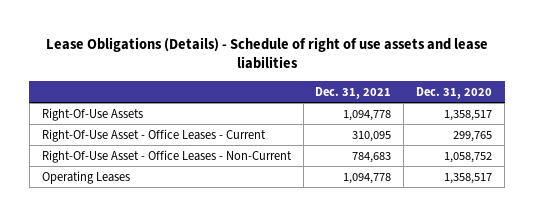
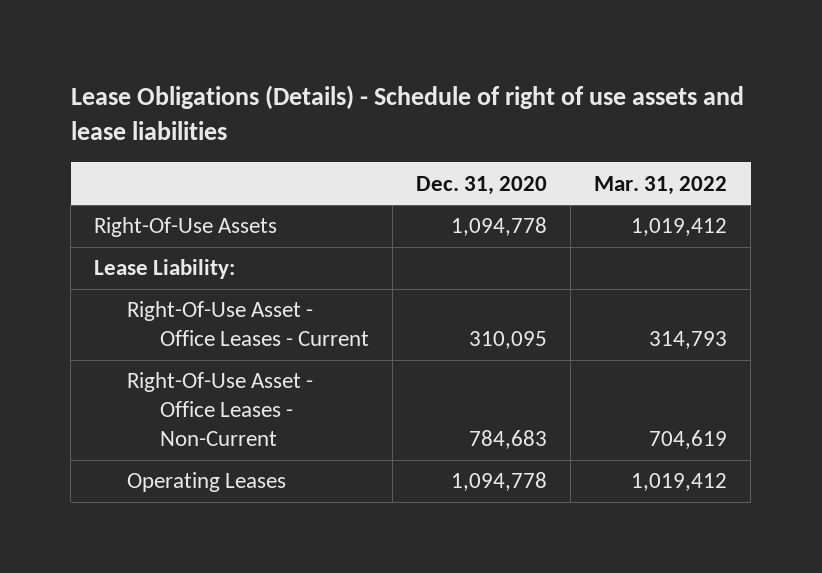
[315,86,392,99] Dec. 31, 2021 -> none
none -> [594,175,728,195] Mar. 31, 2022
[444,109,493,121] 1,358,517 -> [450,217,547,237] 1,094,778
none -> [94,259,236,280] Lease Liability:
[453,130,493,142] 299,765 -> [468,331,547,350] 310,095
[444,151,493,163] 1,058,752 -> [468,430,547,450] 784,683
[444,172,493,184] 1,358,517 -> [450,472,547,492] 1,094,778

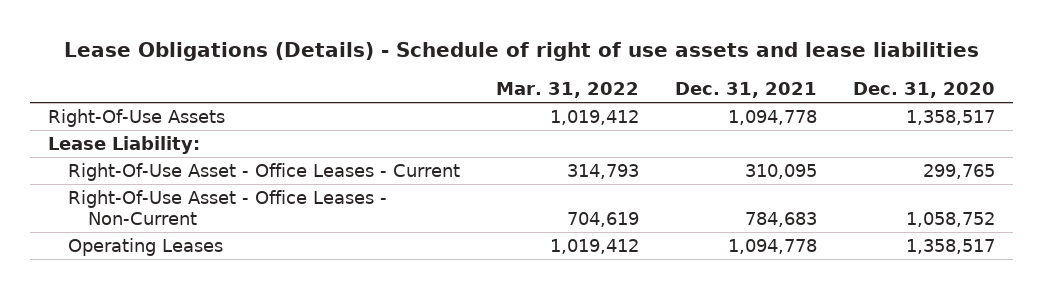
none -> [675,81,818,98] Dec. 31, 2021
[450,217,547,237] 1,094,778 -> [906,110,996,126] 1,358,517
[468,331,547,350] 310,095 -> [923,164,996,180] 299,765
[468,430,547,450] 784,683 -> [906,211,996,227] 1,058,752
[450,472,547,492] 1,094,778 -> [906,239,996,255] 1,358,517

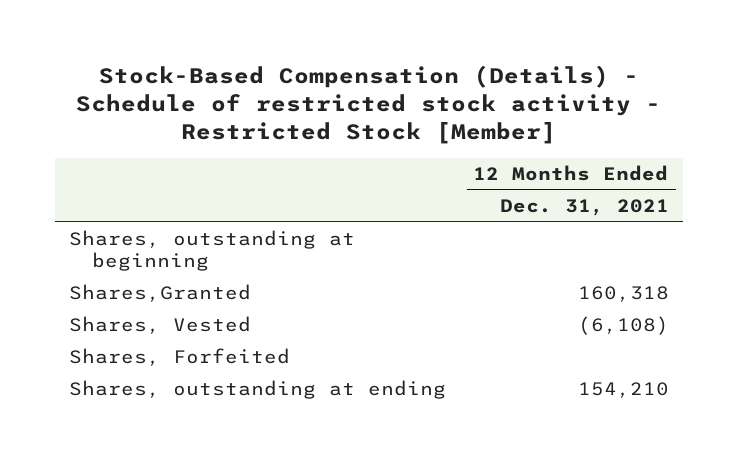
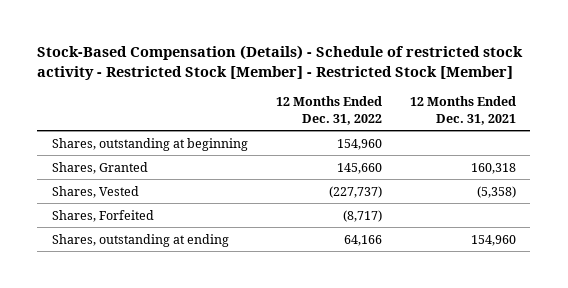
[75,65,661,145] Stock-Based Compensation (Details) - Schedule of restricted stock activity - Restricted Stock [Member] -> [37,45,524,80] Stock-Based Compensation (Details) - Schedule of restricted stock activity - Restricted Stock [Member] - Restricted Stock [Member]
none -> [275,96,382,125] 12 Months Ended Dec. 31, 2022
[68,284,251,303] Shares,Granted -> [51,161,148,174] Shares, Granted
[577,316,669,336] (6,108) -> [477,185,517,198] (5,358)
[577,382,669,399] 154,210 -> [471,234,517,246] 154,960

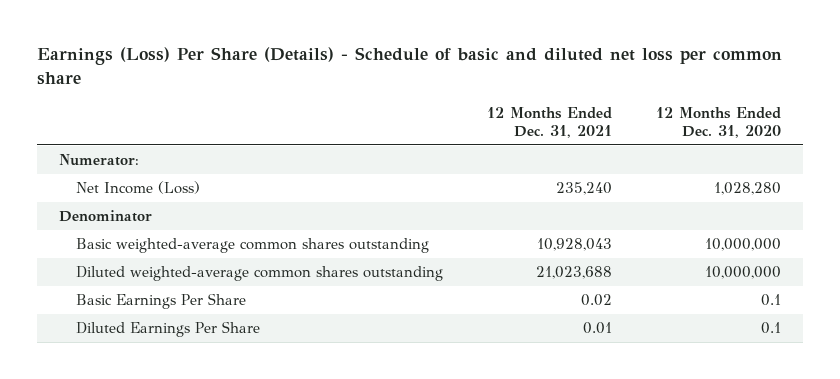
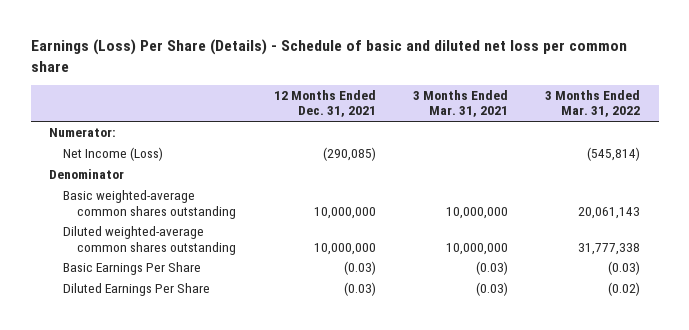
[656,106,782,138] 12 Months Ended Dec. 31, 2020 -> none
none -> [412,90,508,118] 3 Months Ended Mar. 31, 2021
none -> [545,90,641,118] 3 Months Ended Mar. 31, 2022
[556,182,613,196] 235,240 -> [322,147,376,162] (290,085)
[537,238,613,252] 10,928,043 -> [313,206,376,219] 10,000,000
[536,266,613,280] 21,023,688 -> [313,242,376,255] 10,000,000
[581,294,613,307] 0.02 -> [343,261,376,276] (0.03)
[583,322,613,335] 0.01 -> [343,282,376,297] (0.03)

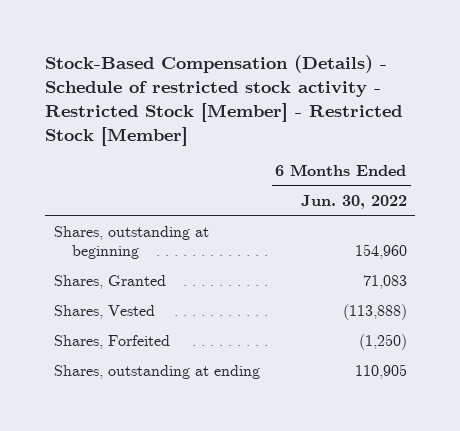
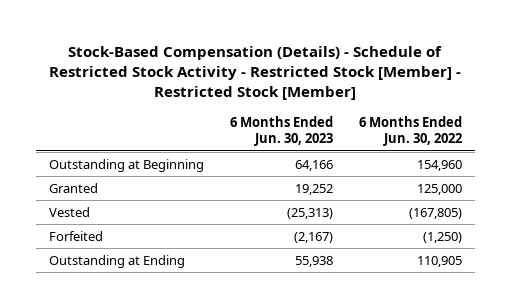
[45,55,403,146] Stock-Based Compensation (Details) - Schedule of restricted stock activity - Restricted Stock [Member] - Restricted Stock [Member] -> [49,45,462,101] Stock-Based Compensation (Details) - Schedule of Restricted Stock Activity - Restricted Stock [Member] - Restricted Stock [Member]
none -> [229,116,333,147] 6 Months Ended Jun. 30, 2023
[53,226,209,260] Shares, outstanding at beginning -> [49,158,205,172] Outstanding at Beginning
[53,275,166,290] Shares, Granted -> [49,182,99,193] Granted
[362,275,407,290] 71,083 -> [416,183,462,195] 125,000
[53,305,155,320] Shares, Vested -> [49,206,91,217] Vested
[342,304,407,321] (113,888) -> [408,207,462,219] (167,805)
[53,335,170,350] Shares, Forfeited -> [49,230,104,241] Forfeited
[53,365,260,380] Shares, outstanding at ending -> [49,254,186,268] Outstanding at Ending

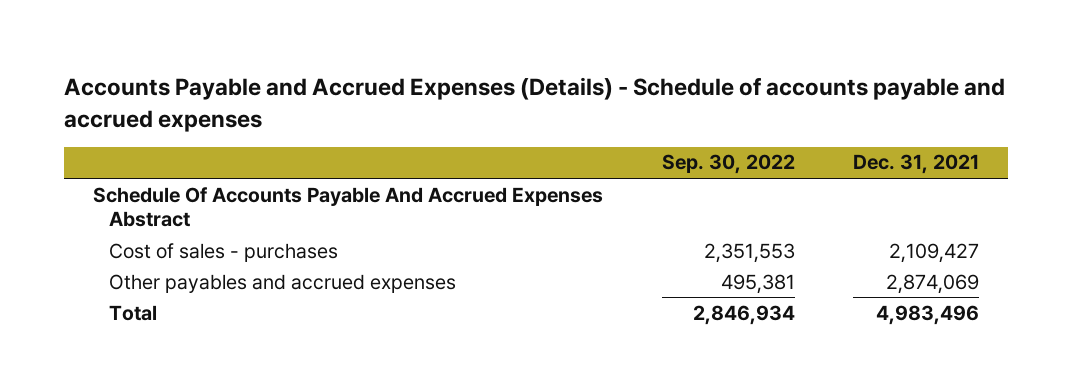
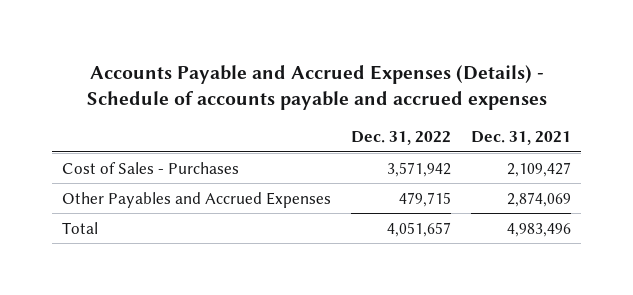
[661,154,795,175] Sep. 30, 2022 -> none
none -> [351,131,452,146] Dec. 31, 2022
[93,186,604,228] Schedule Of Accounts Payable And Accrued Expenses Abstract -> none
[108,242,338,262] Cost of sales - purchases -> [62,161,240,174] Cost of Sales - Purchases
[108,273,456,293] Other payables and accrued expenses -> [62,191,332,208] Other Payables and Accrued Expenses

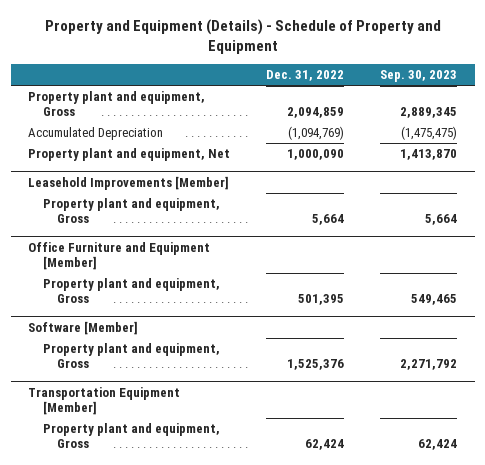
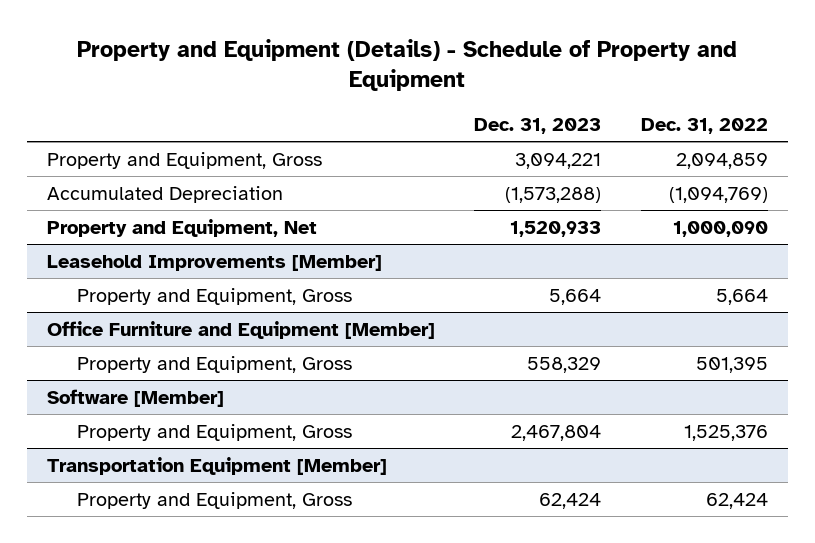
[379,69,457,82] Sep. 30, 2023 -> none
none -> [474,117,602,134] Dec. 31, 2023
[28,91,206,117] Property plant and equipment, Gross -> [46,151,322,169] Property and Equipment, Gross
[28,148,231,162] Property plant and equipment, Net -> [46,218,317,237] Property and Equipment, Net
[42,198,220,224] Property plant and equipment, Gross -> [77,287,353,305] Property and Equipment, Gross
[42,278,220,304] Property plant and equipment, Gross -> [77,355,353,373] Property and Equipment, Gross
[42,343,220,369] Property plant and equipment, Gross -> [77,423,353,441] Property and Equipment, Gross
[42,423,220,449] Property plant and equipment, Gross -> [77,491,353,509] Property and Equipment, Gross

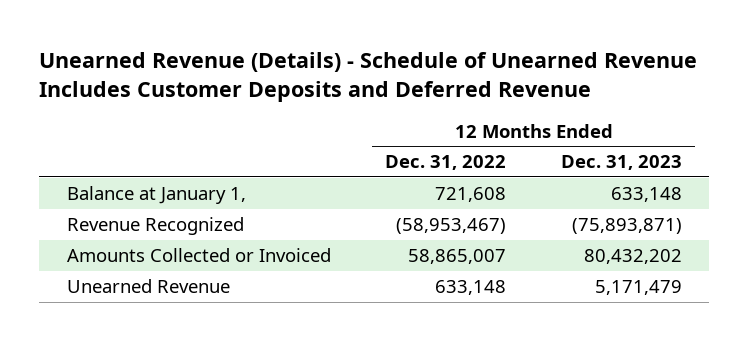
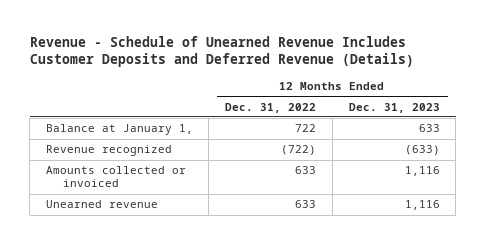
[39,52,698,103] Unearned Revenue (Details) - Schedule of Unearned Revenue Includes Customer Deposits and Deferred Revenue -> [29,35,414,68] Revenue - Schedule of Unearned Revenue Includes Customer Deposits and Deferred Revenue (Details)
[435,186,507,202] 721,608 -> [295,124,317,133] 722
[610,186,682,202] 633,148 -> [418,124,440,133] 633
[66,216,244,235] Revenue Recognized -> [45,145,172,157] Revenue recognized
[396,217,507,234] (58,953,467) -> [281,145,317,156] (722)
[571,217,682,234] (75,893,871) -> [404,145,440,156] (633)
[66,247,331,262] Amounts Collected or Invoiced -> [45,166,186,188] Amounts collected or invoiced
[408,248,507,264] 58,865,007 -> [295,166,317,175] 633
[583,248,682,264] 80,432,202 -> [404,166,440,177] 1,116
[66,278,230,293] Unearned Revenue -> [45,200,158,209] Unearned revenue
[435,279,507,295] 633,148 -> [295,200,317,209] 633
[594,279,682,295] 5,171,479 -> [404,200,440,211] 1,116

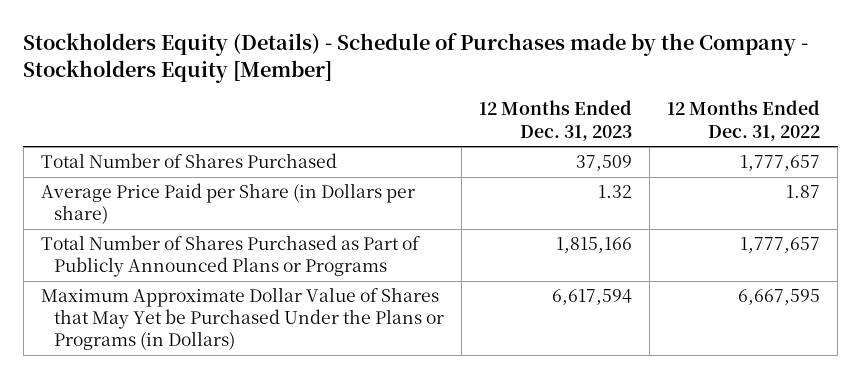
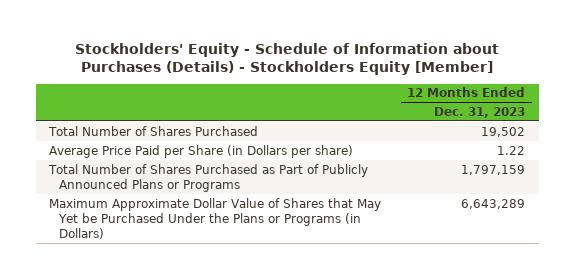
[23,33,809,83] Stockholders Equity (Details) - Schedule of Purchases made by the Company - Stockholders Equity [Member] -> [75,42,500,76] Stockholders' Equity - Schedule of Information about Purchases (Details) - Stockholders Equity [Member]
[667,100,821,141] 12 Months Ended Dec. 31, 2022 -> none
[576,155,633,172] 37,509 -> [481,126,526,137] 19,502
[598,185,633,199] 1.32 -> [497,145,526,155] 1.22
[556,237,633,254] 1,815,166 -> [461,164,526,175] 1,797,159
[552,289,633,306] 6,617,594 -> [461,198,526,209] 6,643,289

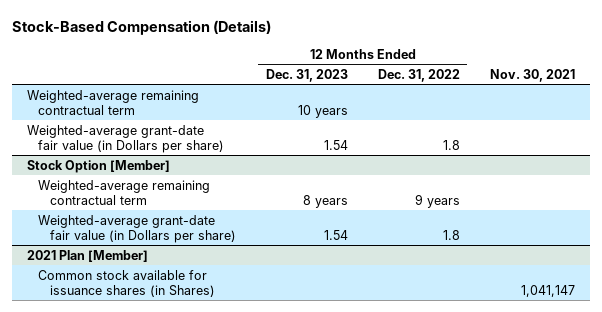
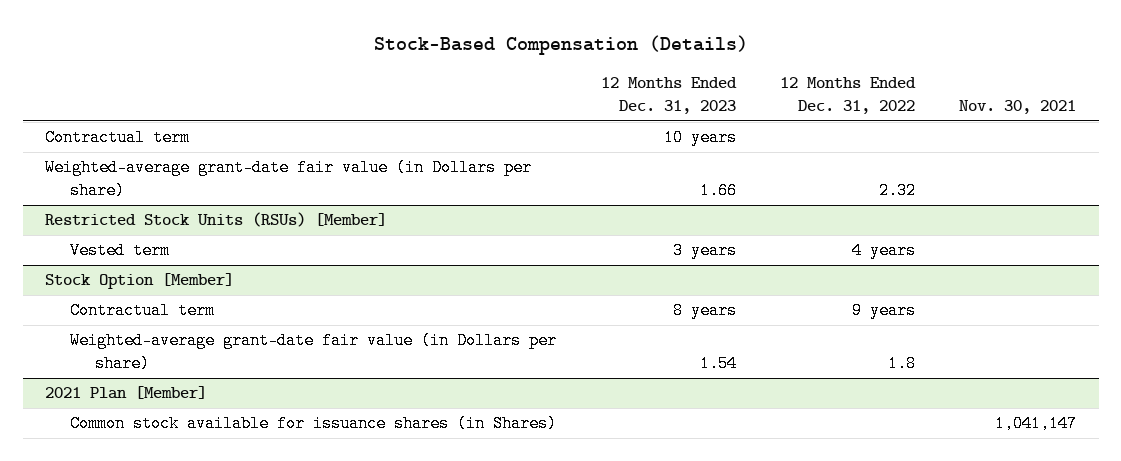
[26,89,199,115] Weighted-average remaining contractual term -> [44,129,190,147] Contractual term
[323,139,348,150] 1.54 -> [699,182,737,200] 1.66
[442,139,460,150] 1.8 -> [878,182,916,200] 2.32
none -> [44,212,387,228] Restricted Stock Units (RSUs) [Member]
none -> [70,242,171,260] Vested term
[38,179,211,205] Weighted-average remaining contractual term -> [70,302,216,320] Contractual term

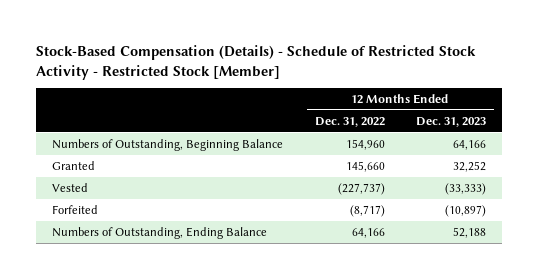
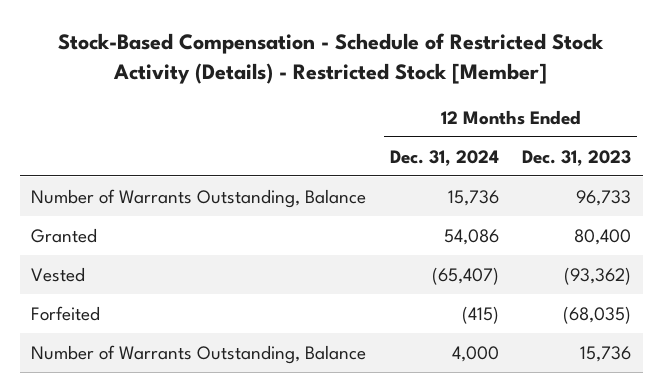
[36,45,477,80] Stock-Based Compensation (Details) - Schedule of Restricted Stock Activity - Restricted Stock [Member] -> [58,33,605,85] Stock-Based Compensation - Schedule of Restricted Stock Activity (Details) - Restricted Stock [Member]
[314,116,385,127] Dec. 31, 2022 -> none
none -> [389,149,499,166] Dec. 31, 2024
[52,138,284,151] Numbers of Outstanding, Beginning Balance -> [31,188,367,208] Number of Warrants Outstanding, Balance
[452,139,486,150] 64,166 -> [576,189,632,206] 96,733
[452,160,486,172] 32,252 -> [574,228,632,245] 80,400
[444,182,486,195] (33,333) -> [564,266,632,285] (93,362)
[444,204,486,217] (10,897) -> [563,305,632,324] (68,035)
[52,226,268,239] Numbers of Outstanding, Ending Balance -> [31,344,367,364] Number of Warrants Outstanding, Balance
[452,226,486,238] 52,188 -> [580,345,632,362] 15,736

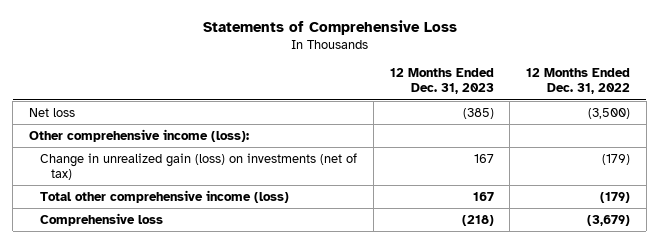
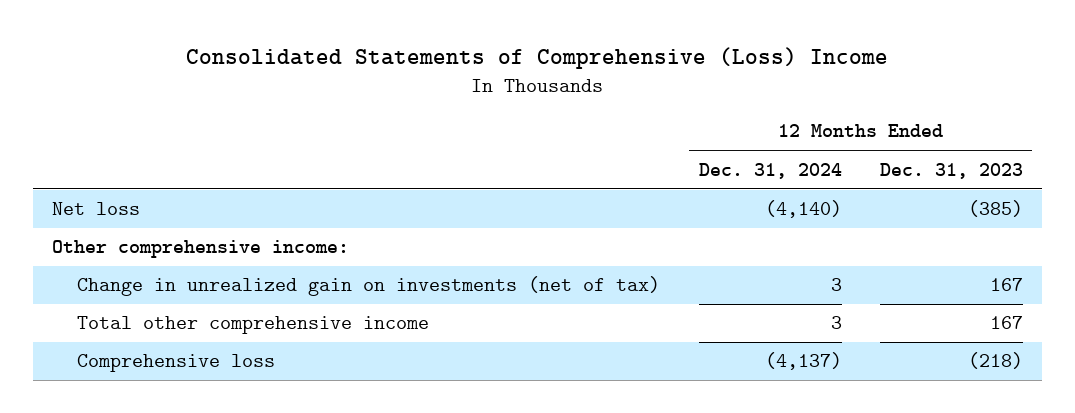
[202,20,457,36] Statements of Comprehensive Loss -> [186,47,889,70] Consolidated Statements of Comprehensive (Loss) Income
[526,68,631,95] 12 Months Ended Dec. 31, 2022 -> none
none -> [698,162,842,179] Dec. 31, 2024
[29,128,250,142] Other comprehensive income (loss): -> [51,240,349,259] Other comprehensive income:
[40,152,358,180] Change in unrealized gain (loss) on investments (net of tax) -> [77,276,661,297] Change in unrealized gain on investments (net of tax)
[40,189,290,203] Total other comprehensive income (loss) -> [77,316,430,335] Total other comprehensive income

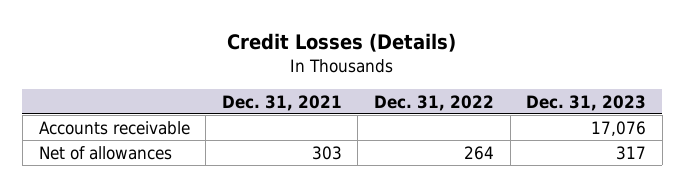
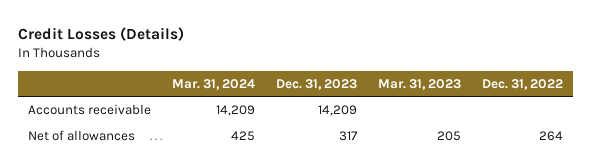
[221,94,342,111] Dec. 31, 2021 -> none
none -> [172,78,256,90] Mar. 31, 2024
none -> [377,78,461,90] Mar. 31, 2023
[591,120,647,136] 17,076 -> [317,105,357,117] 14,209

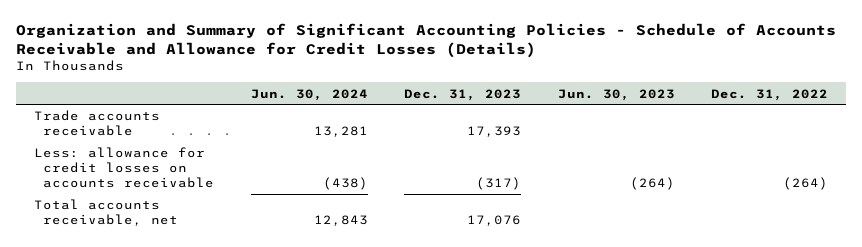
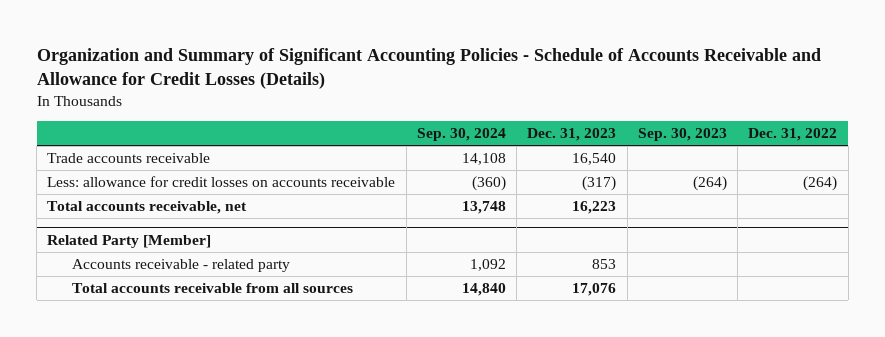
[250,88,368,101] Jun. 30, 2024 -> none
[557,88,675,101] Jun. 30, 2023 -> none
none -> [416,128,506,142] Sep. 30, 2024
none -> [637,128,727,142] Sep. 30, 2023
[467,126,522,138] 17,393 -> [572,153,617,166] 16,540
[467,215,522,227] 17,076 -> [572,201,617,215] 16,223
none -> [47,234,212,248] Related Party [Member]
none -> [71,259,290,273] Accounts receivable - related party
none -> [71,283,353,294] Total accounts receivable from all sources

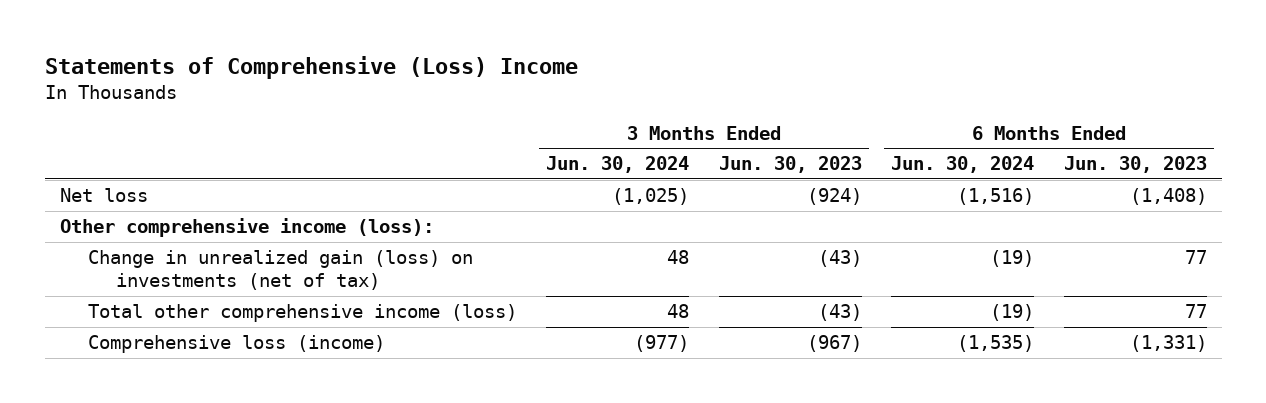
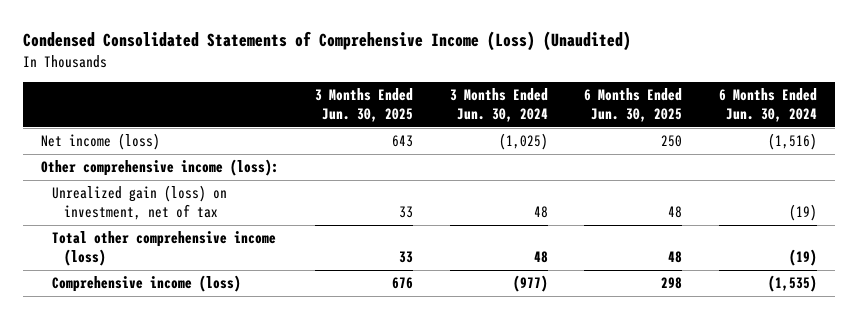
[44,55,578,79] Statements of Comprehensive (Loss) Income -> [22,31,631,52] Condensed Consolidated Statements of Comprehensive Income (Loss) (Unaudited)
[718,156,862,174] Jun. 30, 2023 -> none
[1063,156,1207,174] Jun. 30, 2023 -> none
none -> [315,88,414,123] 3 Months Ended Jun. 30, 2025
none -> [584,88,683,123] 6 Months Ended Jun. 30, 2025
[59,188,148,203] Net loss -> [40,133,160,151] Net income (loss)
[87,250,473,291] Change in unrealized gain (loss) on investments (net of tax) -> [52,185,228,221] Unrealized gain (loss) on investment, net of tax
[87,335,385,354] Comprehensive loss (income) -> [52,275,242,293] Comprehensive income (loss)

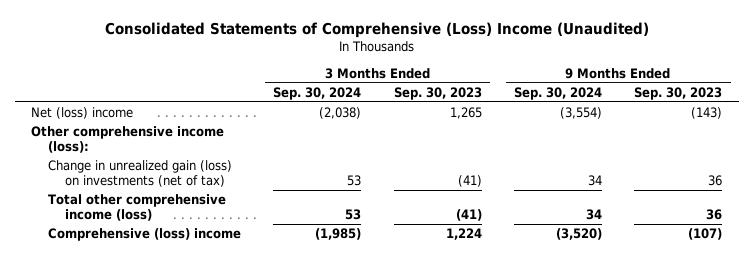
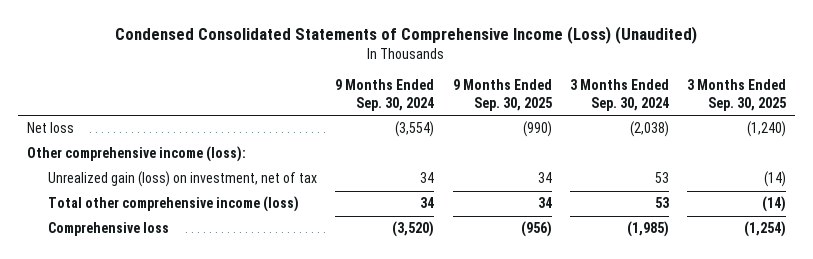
[104,22,649,39] Consolidated Statements of Comprehensive (Loss) Income (Unaudited) -> [115,25,698,44] Condensed Consolidated Statements of Comprehensive Income (Loss) (Unaudited)
[393,86,482,100] Sep. 30, 2023 -> none
[634,86,723,100] Sep. 30, 2023 -> none
none -> [452,79,552,112] 9 Months Ended Sep. 30, 2025
none -> [686,79,786,112] 3 Months Ended Sep. 30, 2025
[31,107,134,120] Net (loss) income -> [26,122,74,134] Net loss
[48,160,233,187] Change in unrealized gain (loss) on investments (net of tax) -> [48,171,318,188] Unrealized gain (loss) on investment, net of tax
[48,228,242,242] Comprehensive (loss) income -> [48,222,170,237] Comprehensive loss

